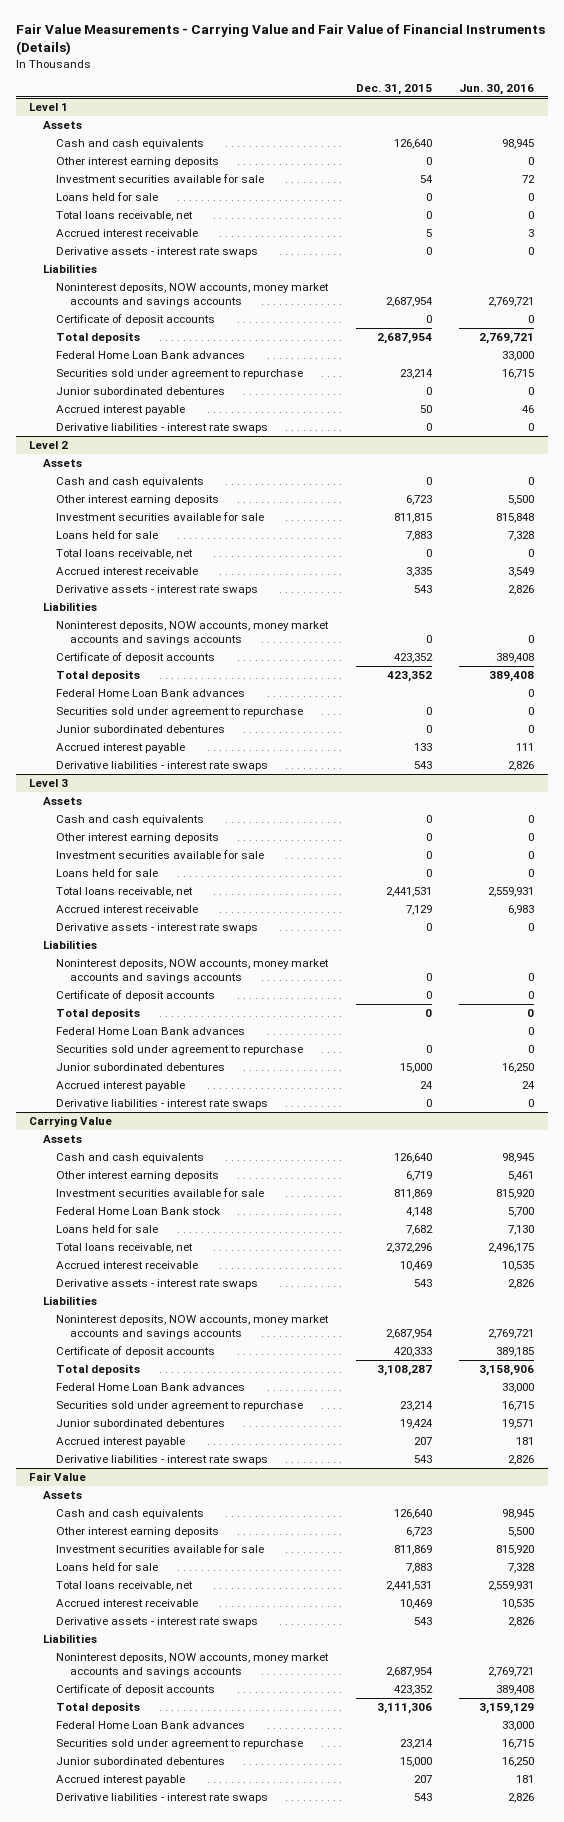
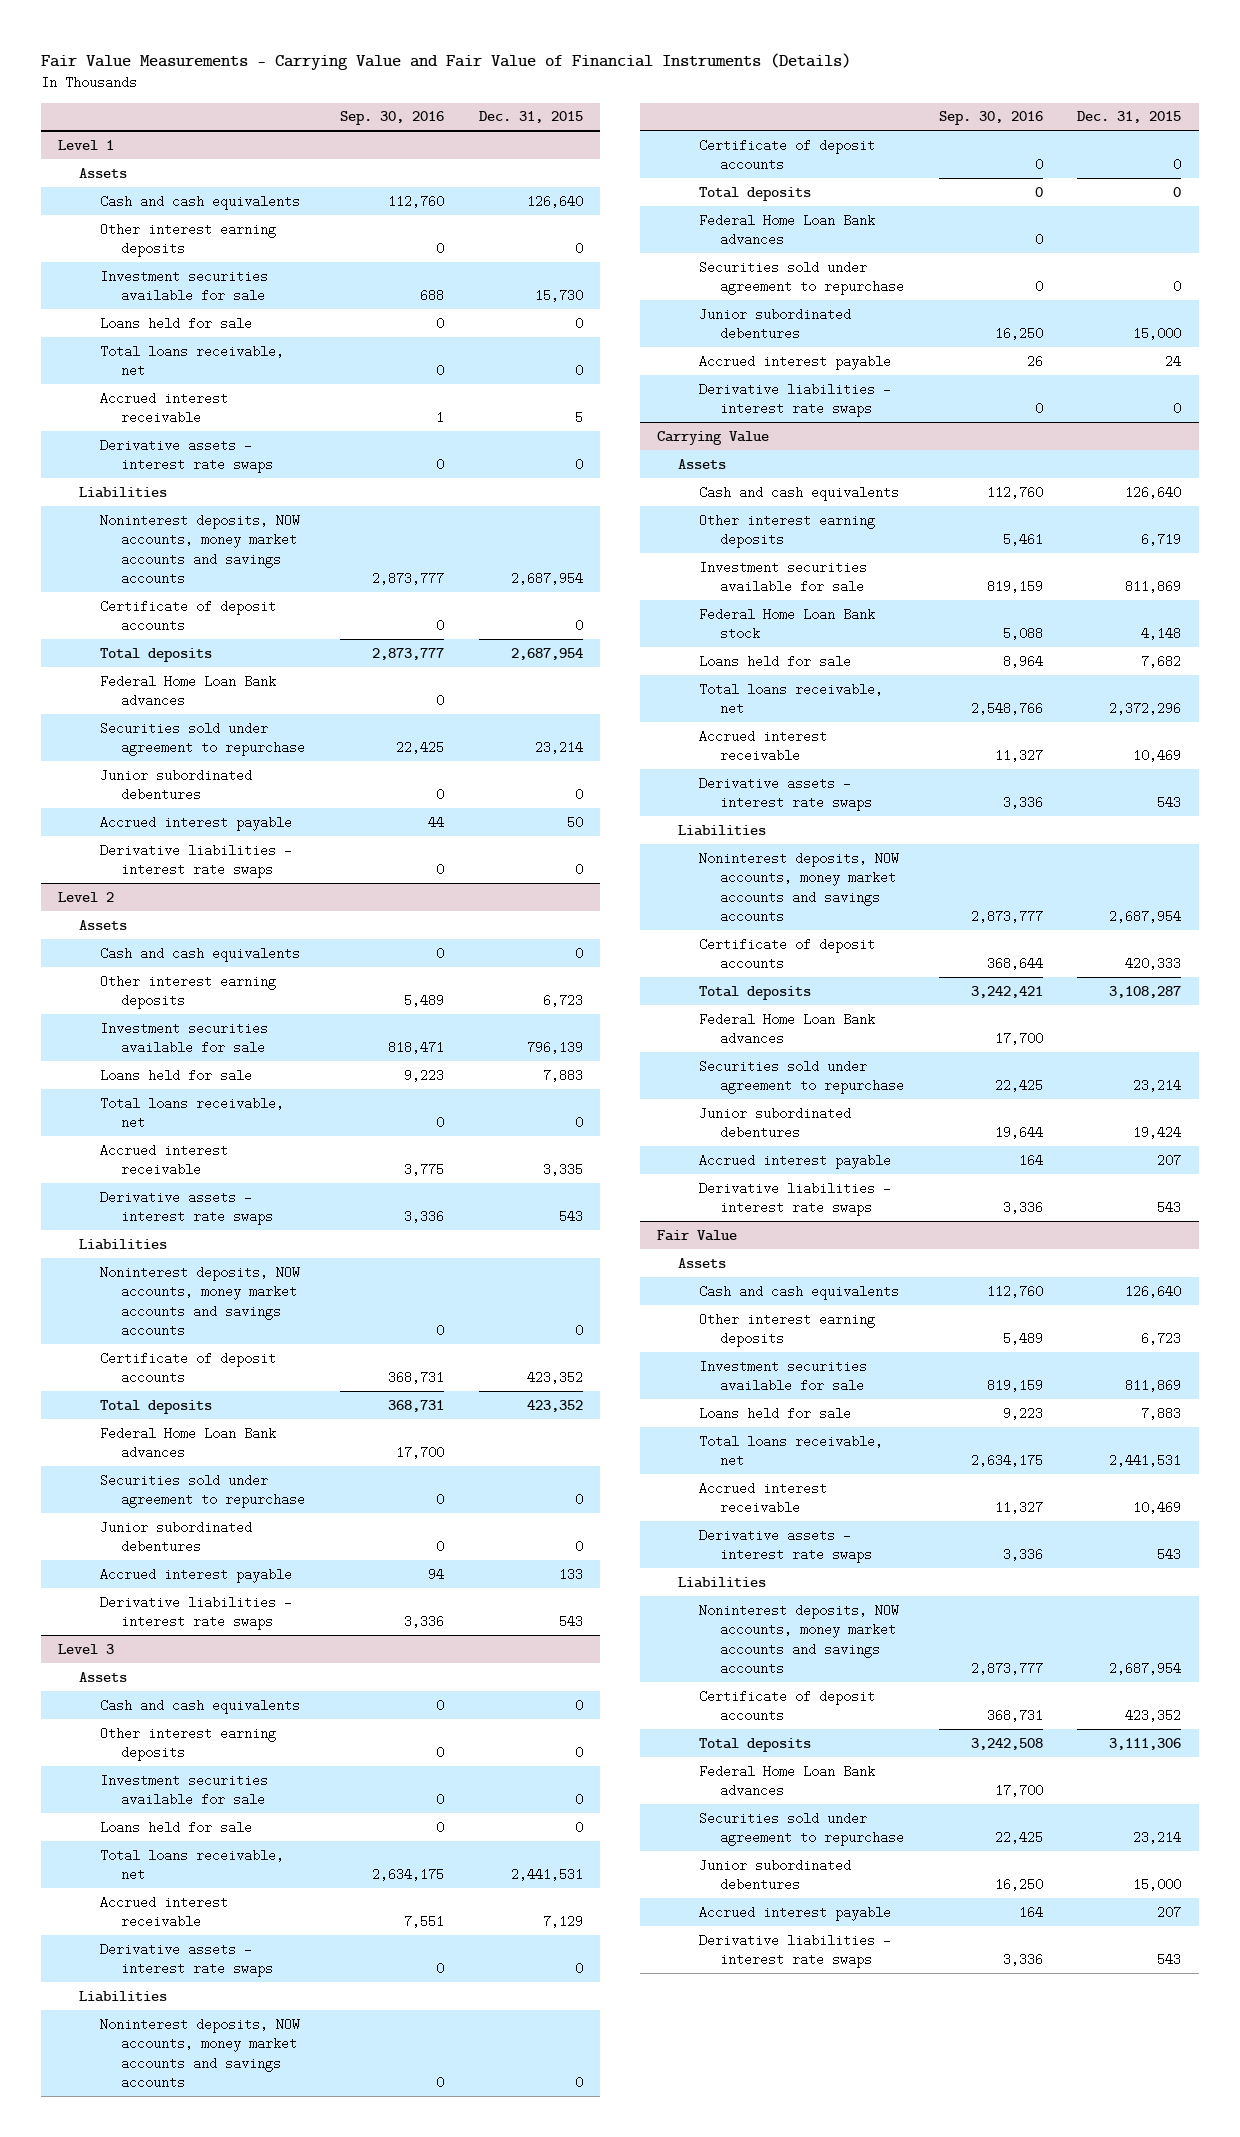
[459,84,535,96] Jun. 30, 2016 -> none
none -> [339,111,444,126] Sep. 30, 2016
[419,174,433,183] 54 -> [534,289,583,303] 15,730
[393,512,432,523] 811,815 -> [526,1041,583,1055] 796,139

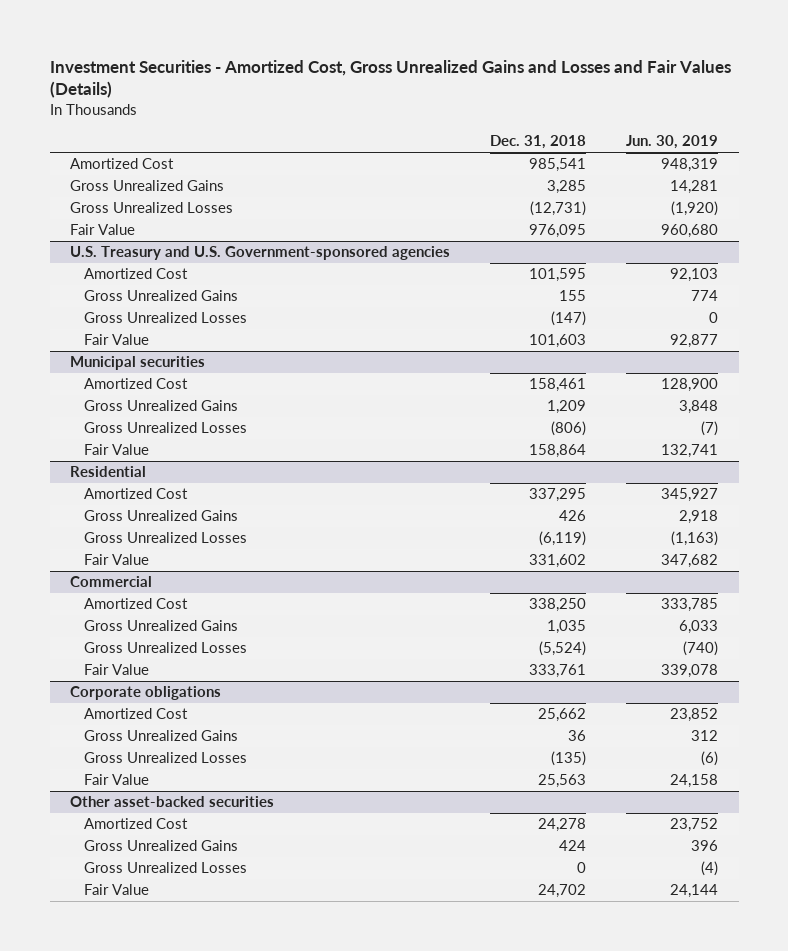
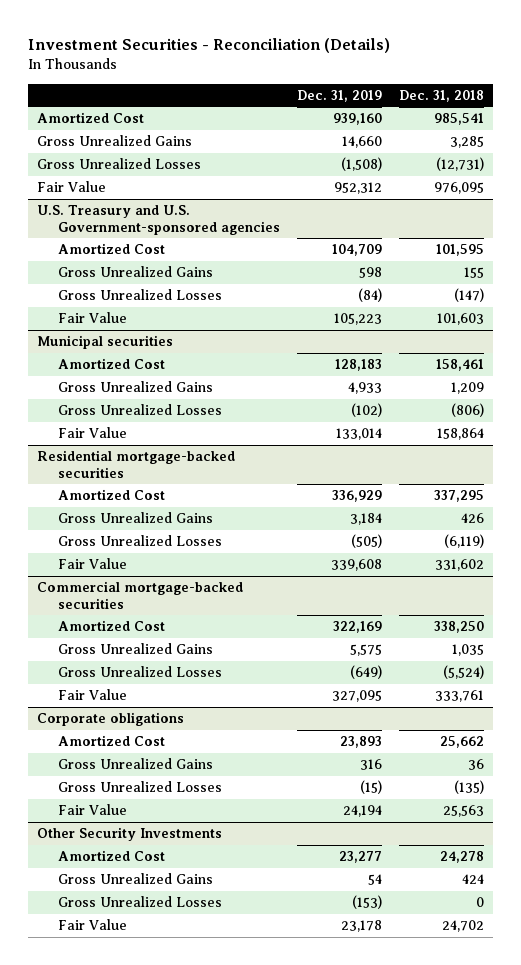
[49,59,731,99] Investment Securities - Amortized Cost, Gross Unrealized Gains and Losses and Fair Values (Details) -> [28,38,391,54] Investment Securities - Reconciliation (Details)
[626,135,719,150] Jun. 30, 2019 -> none
none -> [296,89,382,102] Dec. 31, 2019
[69,466,146,478] Residential -> [37,450,236,478] Residential mortgage-backed securities
[69,576,152,588] Commercial -> [37,581,244,609] Commercial mortgage-backed securities
[69,796,274,808] Other asset-backed securities -> [37,827,223,842] Other Security Investments

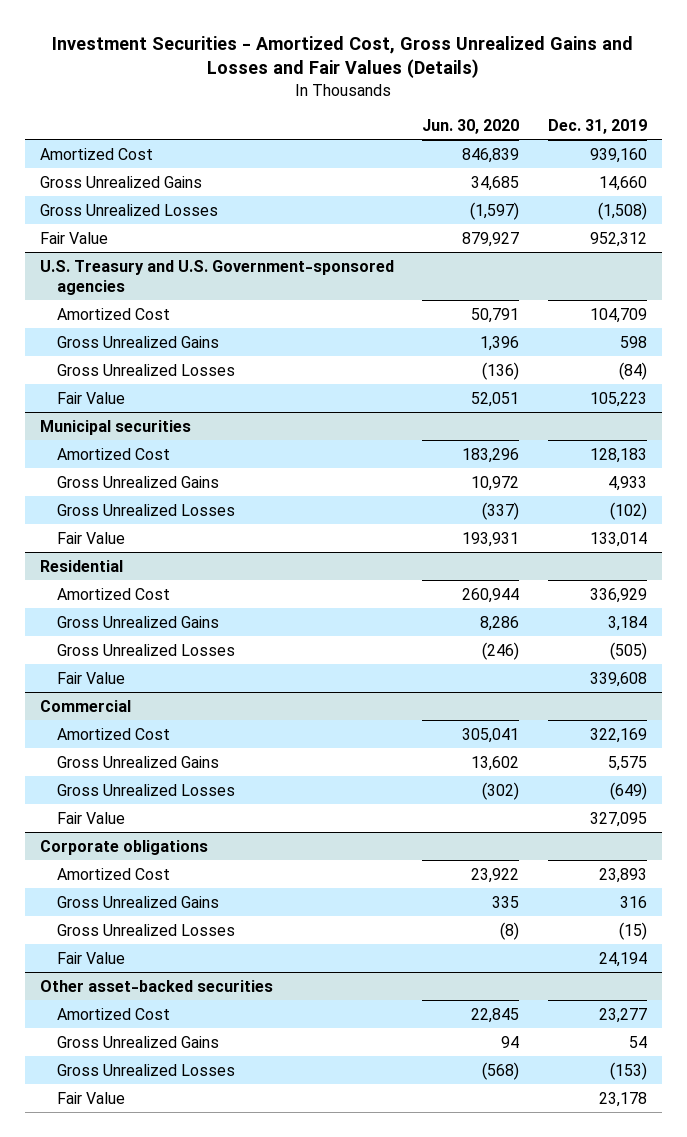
[28,38,391,54] Investment Securities - Reconciliation (Details) -> [52,35,634,79] Investment Securities - Amortized Cost, Gross Unrealized Gains and Losses and Fair Values (Details)
[399,89,485,102] Dec. 31, 2018 -> none
none -> [422,118,520,134] Jun. 30, 2020
[37,450,236,478] Residential mortgage-backed securities -> [39,559,123,572] Residential
[37,581,244,609] Commercial mortgage-backed securities -> [39,699,131,712] Commercial
[37,827,223,842] Other Security Investments -> [39,979,273,992] Other asset-backed securities

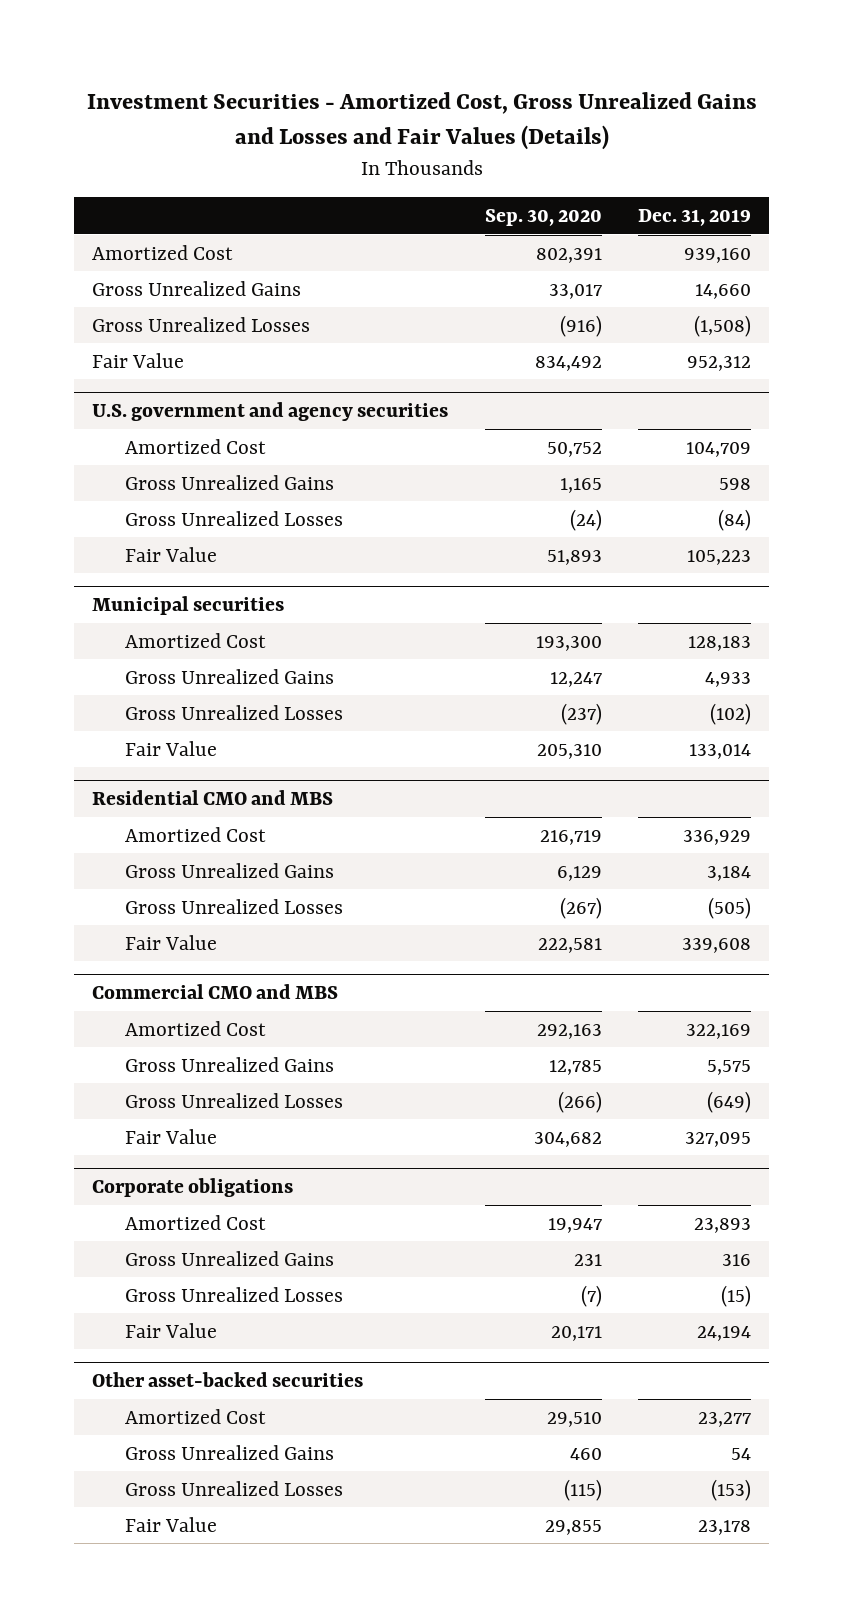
[422,118,520,134] Jun. 30, 2020 -> none
none -> [484,208,602,226] Sep. 30, 2020
[39,259,394,295] U.S. Treasury and U.S. Government-sponsored agencies -> [92,402,449,422] U.S. government and agency securities
[39,559,123,572] Residential -> [92,790,334,806] Residential CMO and MBS
[39,699,131,712] Commercial -> [92,984,339,1000] Commercial CMO and MBS

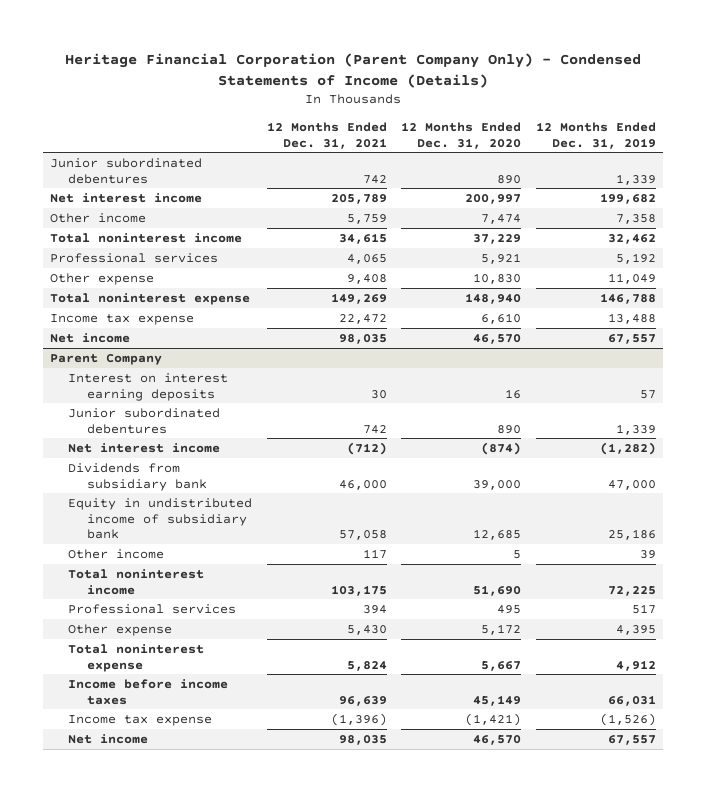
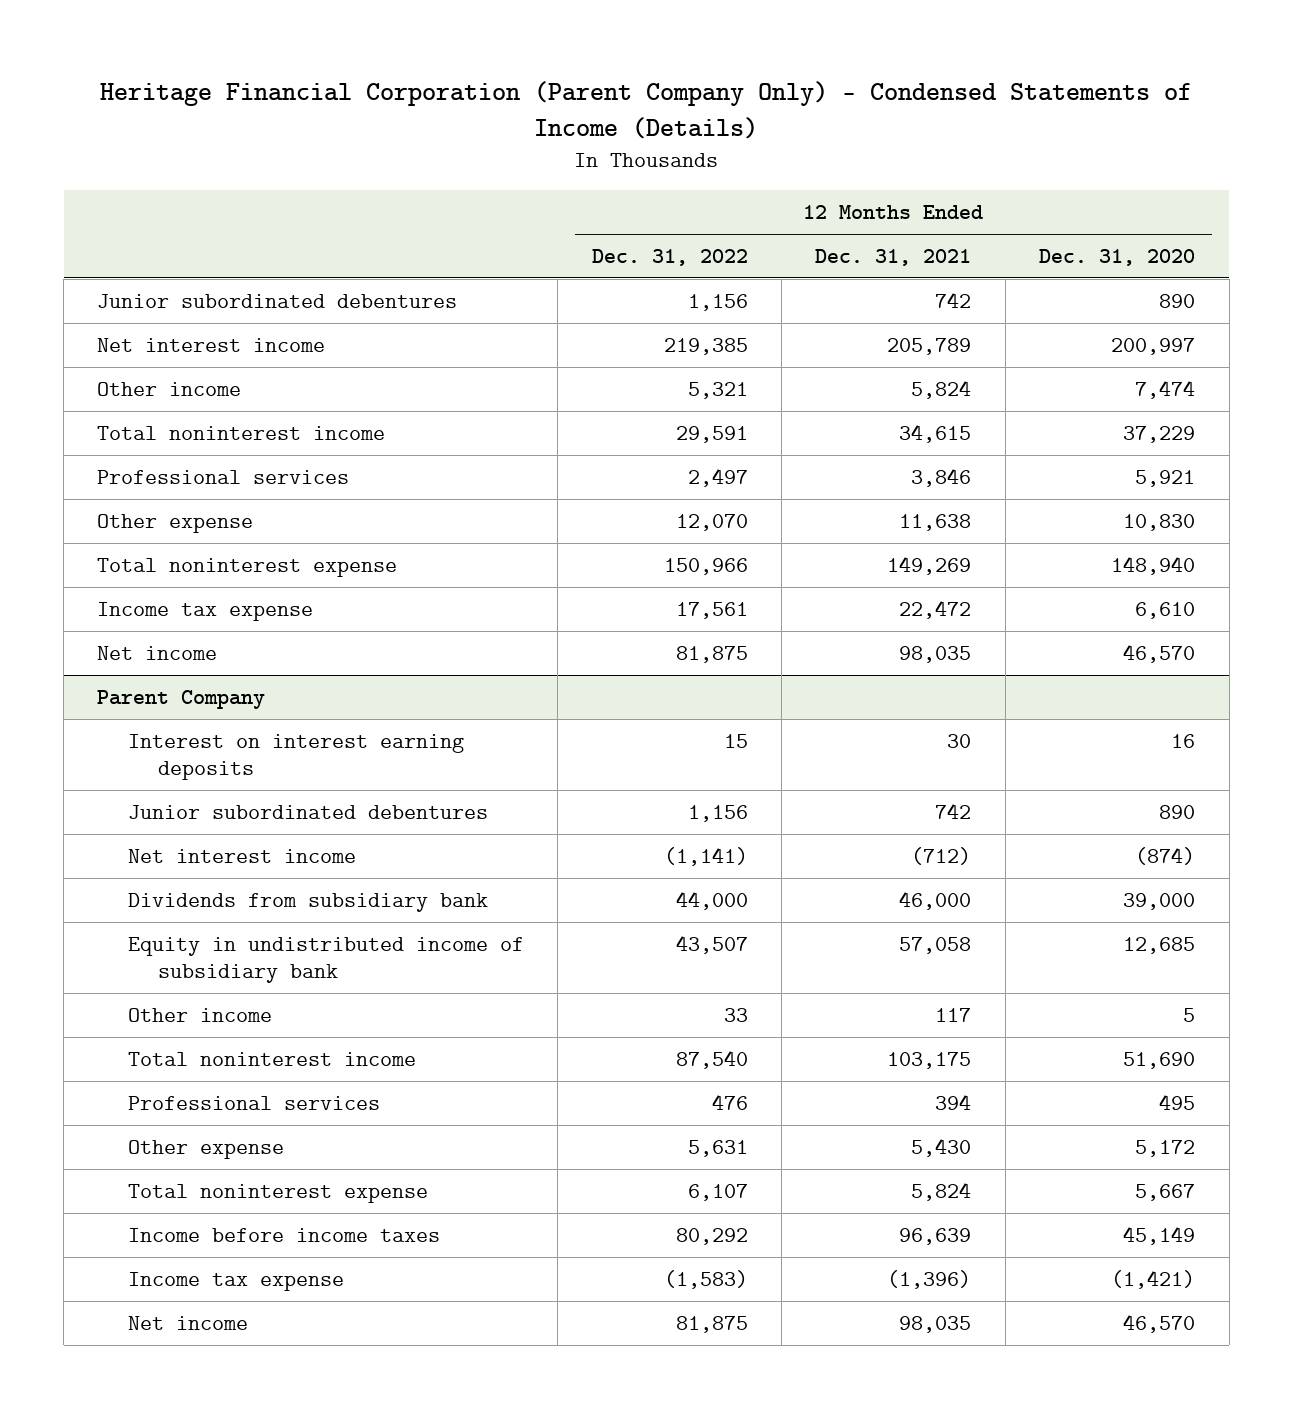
[535,121,656,149] 12 Months Ended Dec. 31, 2019 -> none
none -> [591,249,748,267] Dec. 31, 2022
[346,213,387,224] 5,759 -> [911,379,972,399] 5,824
[346,253,387,264] 4,065 -> [911,467,972,487] 3,846
[346,273,387,284] 9,408 -> [899,513,972,531] 11,638

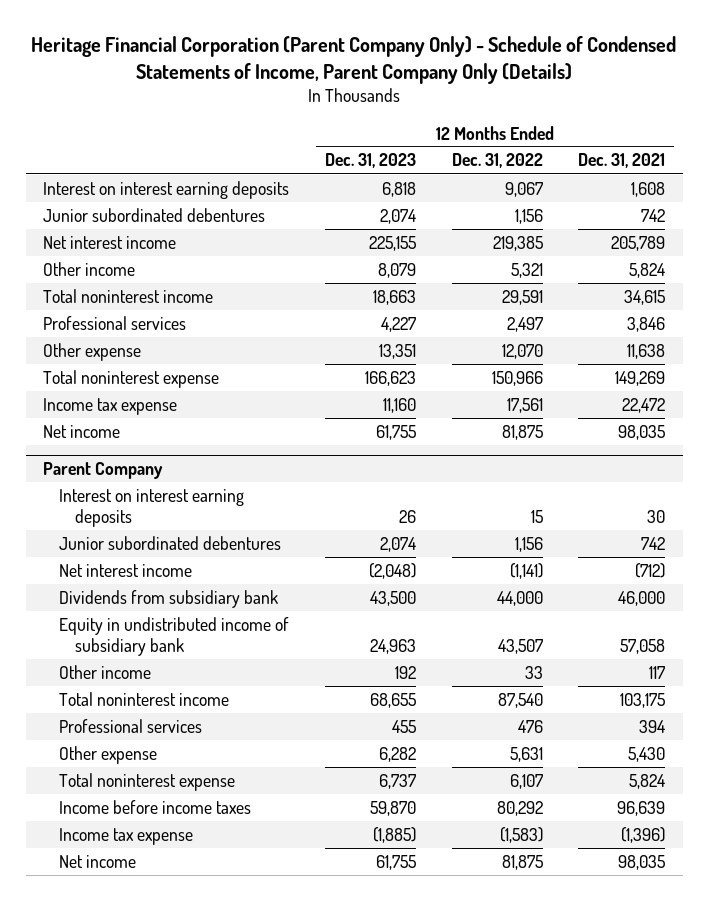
[100,80,1193,139] Heritage Financial Corporation (Parent Company Only) - Condensed Statements of Income (Details) -> [31,36,677,85] Heritage Financial Corporation (Parent Company Only) - Schedule of Condensed Statements of Income, Parent Company Only (Details)
[1039,249,1196,267] Dec. 31, 2020 -> none
none -> [324,153,416,169] Dec. 31, 2023
none -> [43,180,290,199] Interest on interest earning deposits

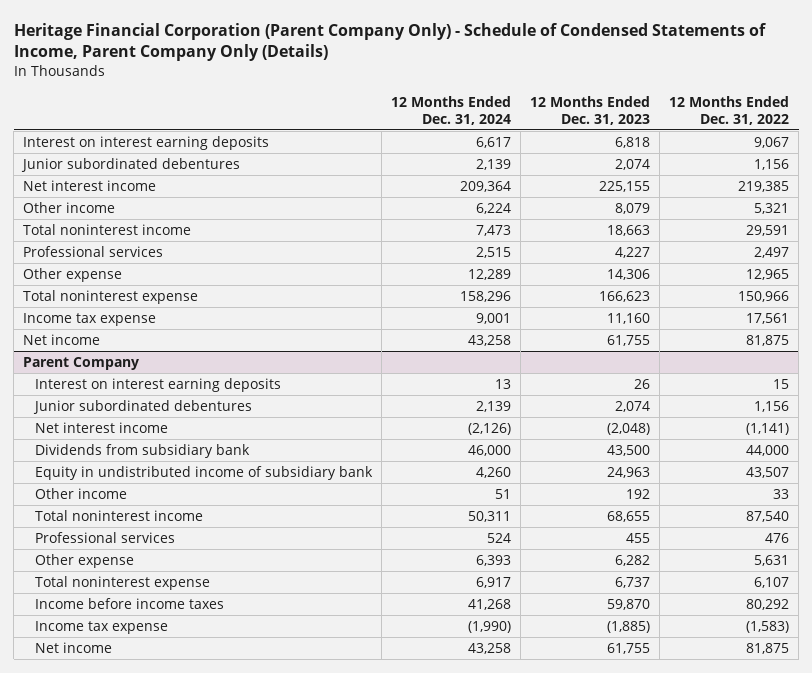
[578,153,666,169] Dec. 31, 2021 -> none
none -> [391,95,512,125] 12 Months Ended Dec. 31, 2024
[378,343,416,359] 13,351 -> [607,269,651,281] 14,306
[501,343,543,359] 12,070 -> [746,269,790,281] 12,965

